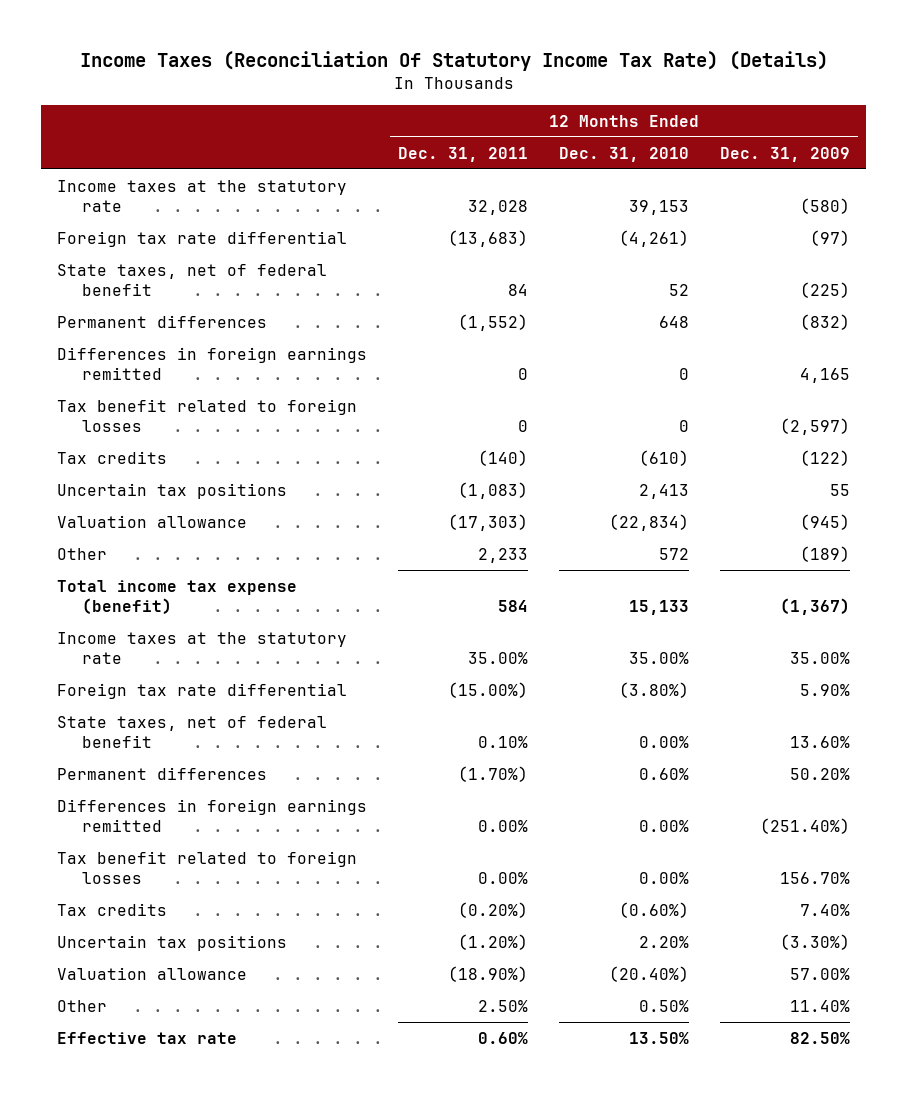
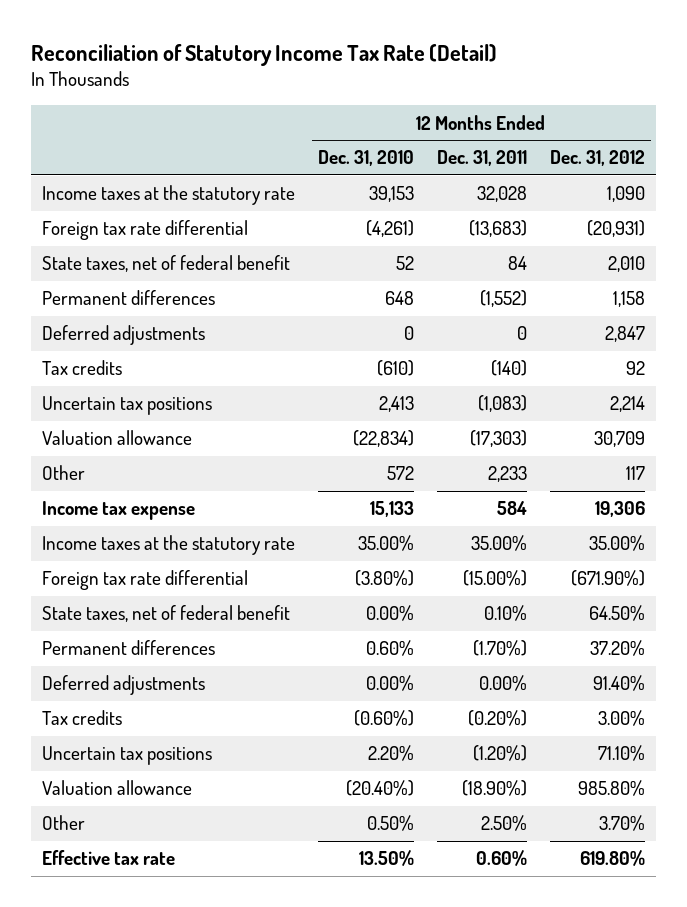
[79,50,828,71] Income Taxes (Reconciliation Of Statutory Income Tax Rate) (Details) -> [30,43,497,66] Reconciliation of Statutory Income Tax Rate (Detail)
[720,146,851,162] Dec. 31, 2009 -> none
none -> [549,150,645,167] Dec. 31, 2012
[56,346,367,380] Differences in foreign earnings remitted -> none
[56,398,357,432] Tax benefit related to foreign losses -> none
none -> [42,325,206,346] Deferred adjustments
[56,579,297,614] Total income tax expense (benefit) -> [42,501,196,521] Income tax expense
[56,798,367,832] Differences in foreign earnings remitted -> none
[56,850,357,884] Tax benefit related to foreign losses -> none
none -> [42,675,206,696] Deferred adjustments

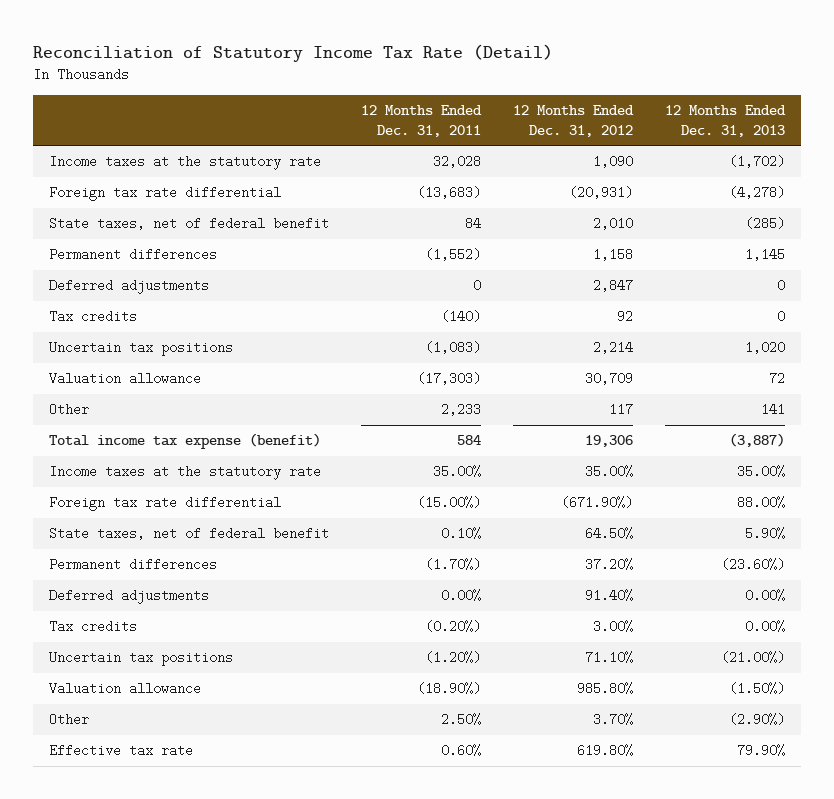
[318,150,415,167] Dec. 31, 2010 -> none
none -> [665,105,787,137] 12 Months Ended Dec. 31, 2013
[42,501,196,521] Income tax expense -> [49,433,322,450] Total income tax expense (benefit)

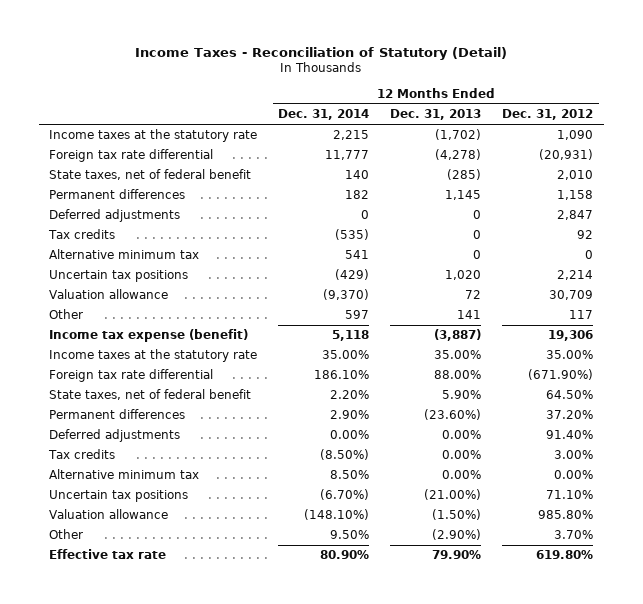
[32,43,553,62] Reconciliation of Statutory Income Tax Rate (Detail) -> [135,46,508,60] Income Taxes - Reconciliation of Statutory (Detail)
[361,105,483,137] 12 Months Ended Dec. 31, 2011 -> none
none -> [278,109,370,121] Dec. 31, 2014
none -> [49,249,200,260] Alternative minimum tax
[49,433,322,450] Total income tax expense (benefit) -> [49,329,249,343] Income tax expense (benefit)
none -> [49,469,200,480] Alternative minimum tax

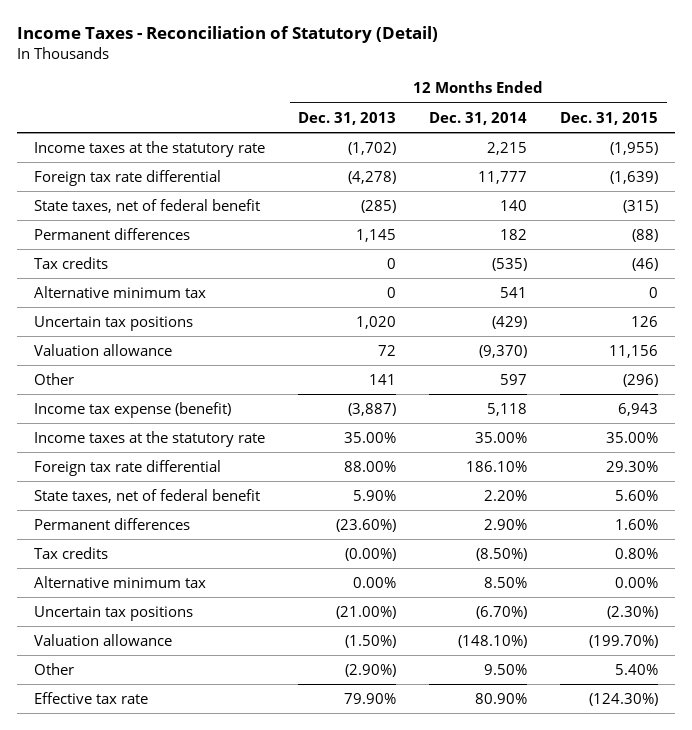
[502,109,594,121] Dec. 31, 2012 -> none
none -> [560,111,659,125] Dec. 31, 2015
[49,209,181,223] Deferred adjustments -> none
[49,429,181,443] Deferred adjustments -> none
[442,450,482,460] 0.00% -> [344,547,396,561] (0.00%)

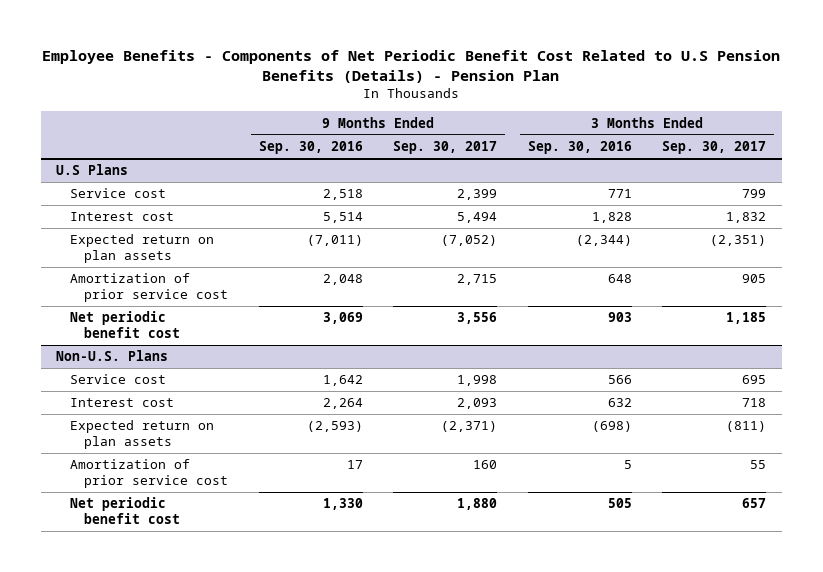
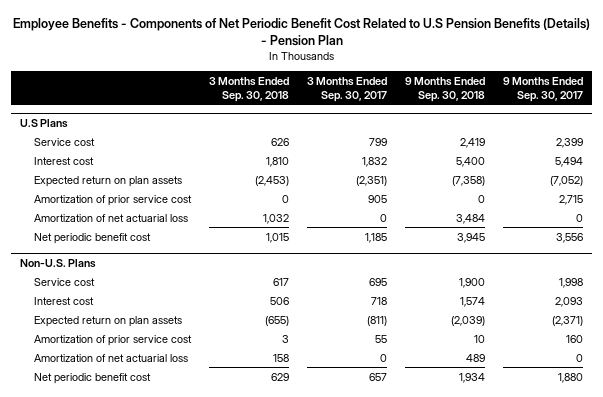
[258,141,363,155] Sep. 30, 2016 -> none
[527,141,632,155] Sep. 30, 2016 -> none
none -> [209,76,290,103] 3 Months Ended Sep. 30, 2018
none -> [405,76,486,103] 9 Months Ended Sep. 30, 2018
none -> [34,213,189,222] Amortization of net actuarial loss
none -> [34,353,189,362] Amortization of net actuarial loss

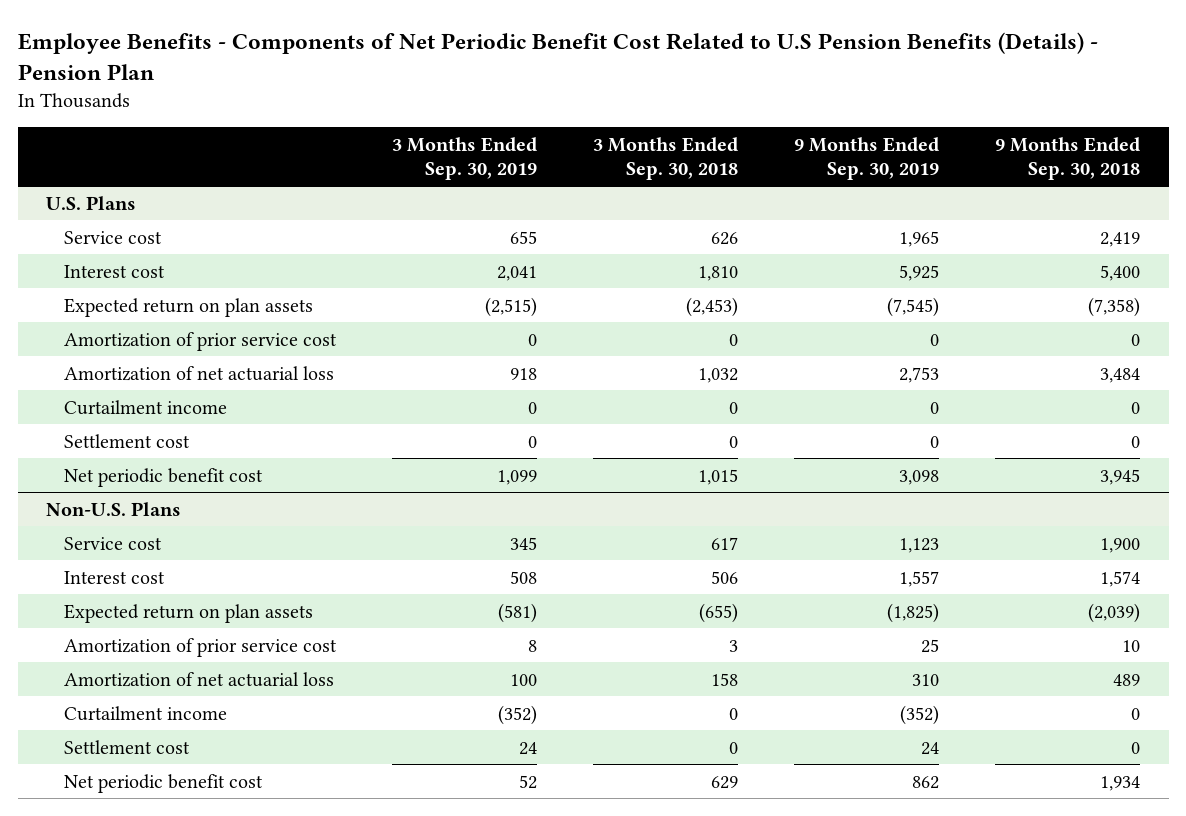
[307,76,388,103] 3 Months Ended Sep. 30, 2017 -> none
[503,76,584,103] 9 Months Ended Sep. 30, 2017 -> none
none -> [391,136,537,180] 3 Months Ended Sep. 30, 2019
none -> [794,136,940,180] 9 Months Ended Sep. 30, 2019
[20,118,69,128] U.S Plans -> [45,195,136,210] U.S. Plans
none -> [63,399,227,415] Curtailment income
none -> [63,433,190,448] Settlement cost
none -> [63,705,227,721] Curtailment income
none -> [63,739,190,754] Settlement cost

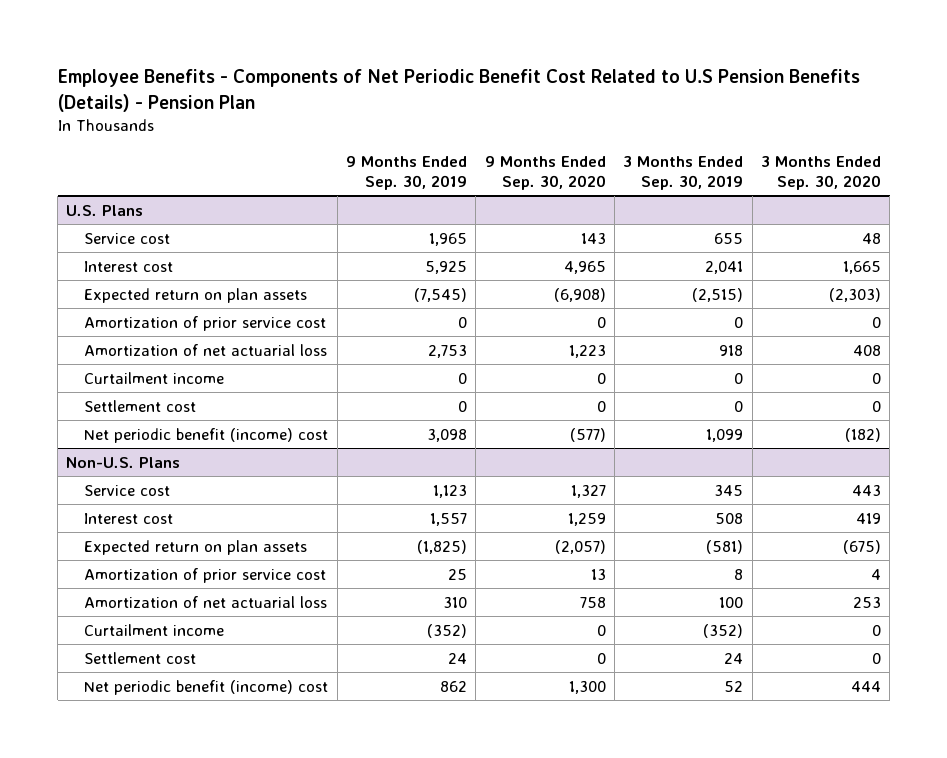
[593,136,739,180] 3 Months Ended Sep. 30, 2018 -> none
[995,136,1141,180] 9 Months Ended Sep. 30, 2018 -> none
none -> [484,156,606,190] 9 Months Ended Sep. 30, 2020
none -> [761,156,882,190] 3 Months Ended Sep. 30, 2020
[63,467,263,487] Net periodic benefit cost -> [84,427,329,443] Net periodic benefit (income) cost
[63,773,263,793] Net periodic benefit cost -> [84,679,329,695] Net periodic benefit (income) cost

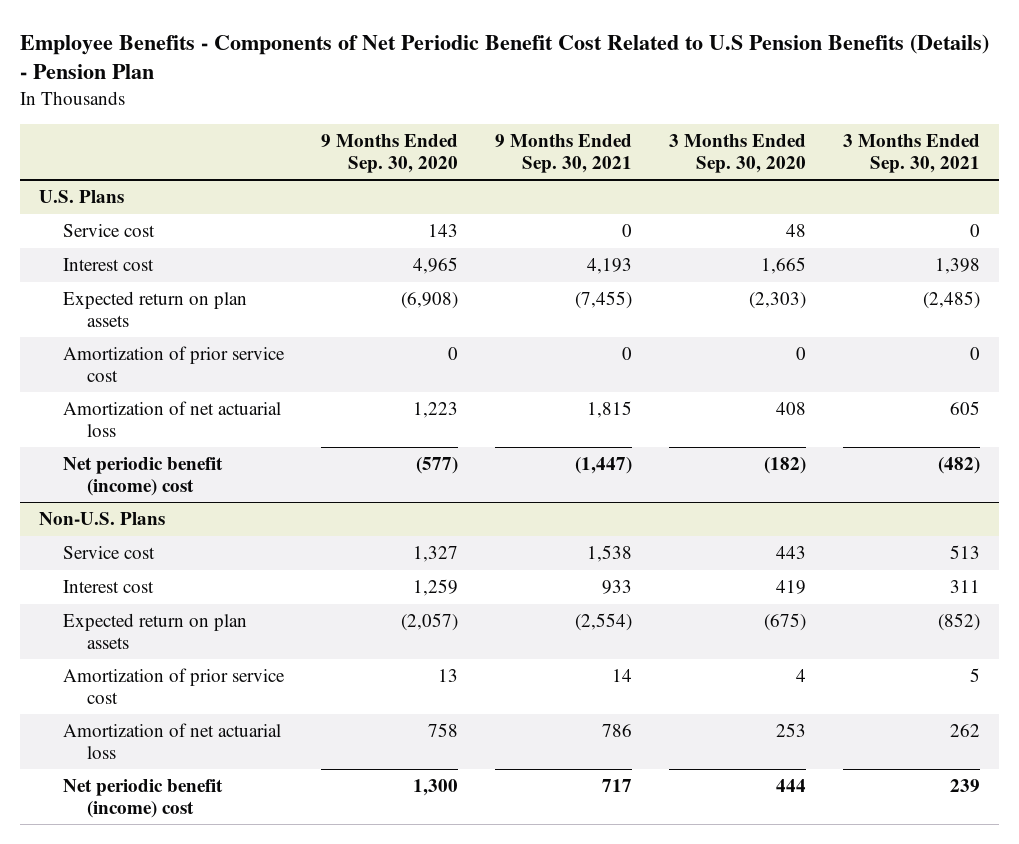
[346,156,468,190] 9 Months Ended Sep. 30, 2019 -> none
[623,156,744,190] 3 Months Ended Sep. 30, 2019 -> none
none -> [495,134,633,173] 9 Months Ended Sep. 30, 2021
none -> [843,134,981,173] 3 Months Ended Sep. 30, 2021
[84,371,225,384] Curtailment income -> none
[84,399,197,412] Settlement cost -> none
[84,623,225,636] Curtailment income -> none
[84,651,197,664] Settlement cost -> none

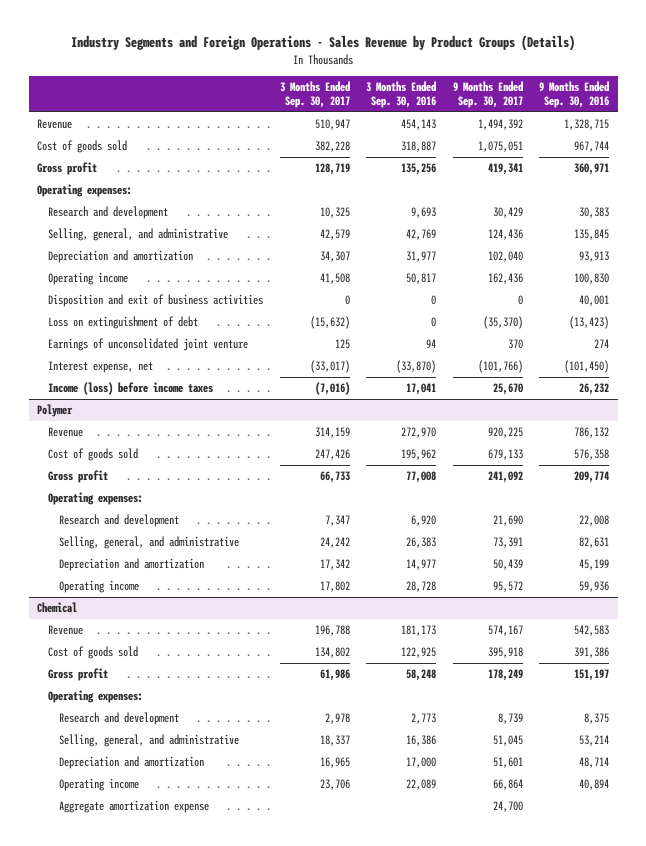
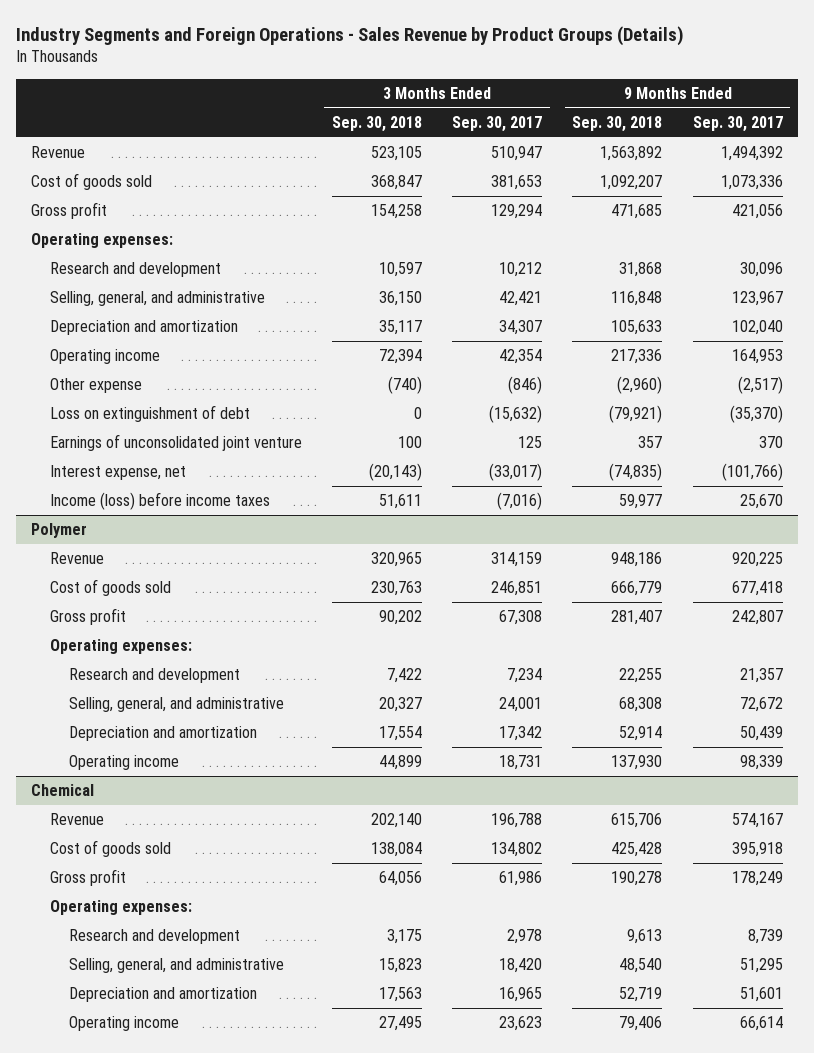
[366,80,437,108] 3 Months Ended Sep. 30, 2016 -> none
[539,80,610,108] 9 Months Ended Sep. 30, 2016 -> none
none -> [331,116,422,133] Sep. 30, 2018
none -> [572,116,663,133] Sep. 30, 2018
[314,141,350,153] 382,228 -> [491,175,543,191] 381,653
[477,141,523,153] 1,075,051 -> [720,175,783,191] 1,073,336
[314,163,350,176] 128,719 -> [491,204,543,220] 129,294
[487,163,523,176] 419,341 -> [731,204,783,220] 421,056
[319,207,350,219] 10,325 -> [499,262,543,278] 10,212
[492,207,523,219] 30,429 -> [739,262,783,278] 30,096
[319,229,350,241] 42,579 -> [499,291,543,307] 42,421
[487,229,523,241] 124,436 -> [731,291,783,307] 123,967
[48,294,264,308] Disposition and exit of business activities -> none
[319,273,350,285] 41,508 -> [499,349,543,365] 42,354
[487,273,523,285] 162,436 -> [731,349,783,365] 164,953
none -> [49,378,142,394] Other expense
[314,449,350,461] 247,426 -> [491,581,543,597] 246,851
[487,449,523,461] 679,133 -> [731,581,783,597] 677,418
[319,471,350,484] 66,733 -> [499,610,543,626] 67,308
[487,471,523,484] 241,092 -> [731,610,783,626] 242,807
[324,515,350,527] 7,347 -> [507,668,543,684] 7,234
[492,515,523,527] 21,690 -> [739,668,783,684] 21,357
[319,537,350,549] 24,242 -> [499,697,543,713] 24,001
[492,537,523,549] 73,391 -> [739,697,783,713] 72,672
[319,581,350,593] 17,802 -> [499,755,543,771] 18,731
[492,581,523,593] 95,572 -> [739,755,783,771] 98,339
[319,735,350,747] 18,337 -> [499,958,543,974] 18,420
[492,735,523,747] 51,045 -> [739,958,783,974] 51,295
[59,800,210,814] Aggregate amortization expense -> none
[319,779,350,791] 23,706 -> [499,1016,543,1032] 23,623
[492,779,523,791] 66,864 -> [739,1016,783,1032] 66,614

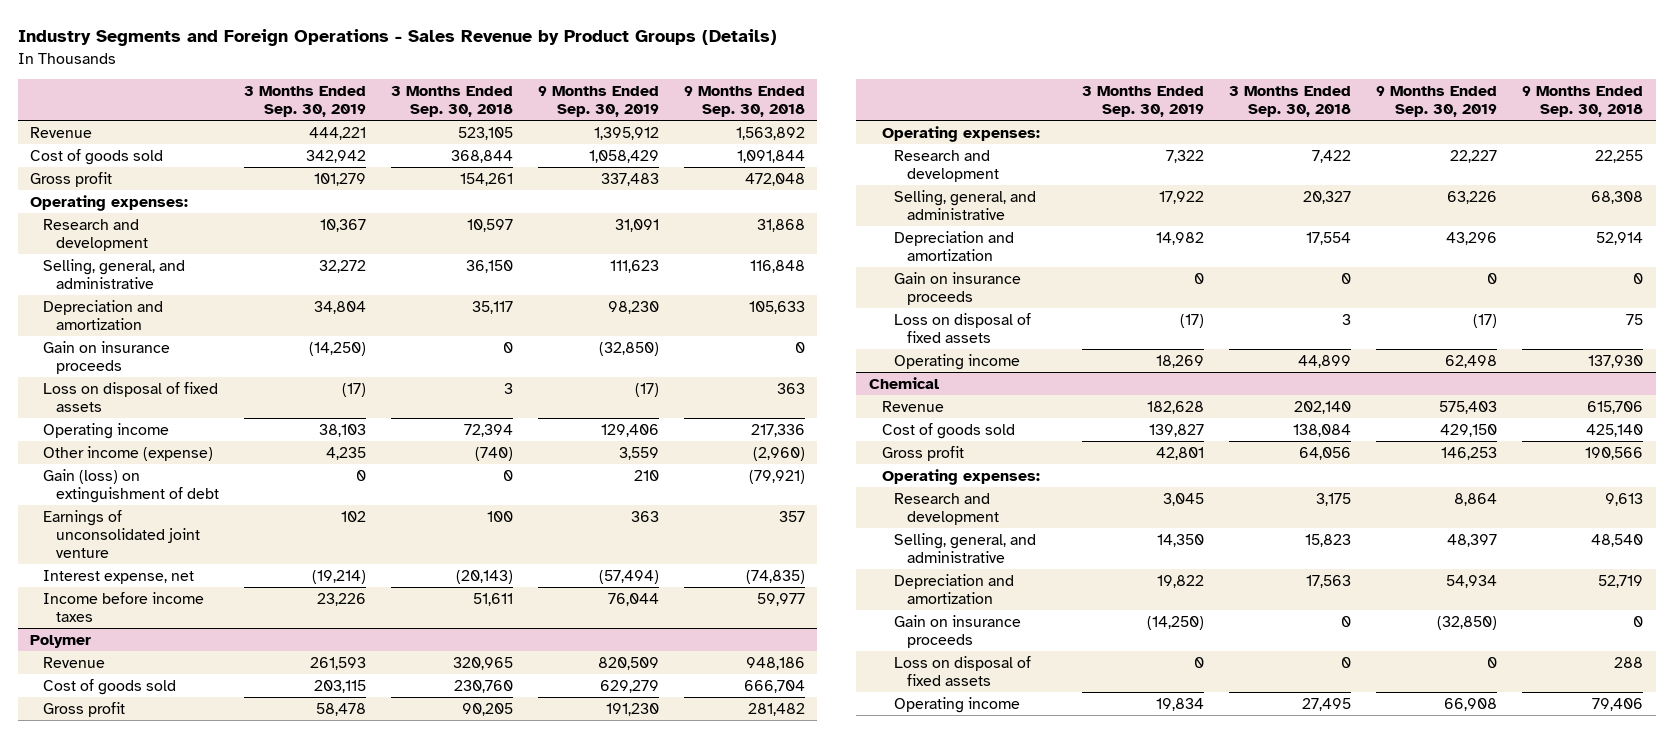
[452,116,543,133] Sep. 30, 2017 -> none
[692,116,783,133] Sep. 30, 2017 -> none
none -> [243,86,366,118] 3 Months Ended Sep. 30, 2019
none -> [537,86,659,118] 9 Months Ended Sep. 30, 2019
[370,175,422,191] 368,847 -> [450,149,513,163] 368,844
[600,175,663,191] 1,092,207 -> [736,149,805,163] 1,091,844
[370,204,422,220] 154,258 -> [459,172,513,186] 154,261
[611,204,663,220] 471,685 -> [744,172,805,186] 472,048
none -> [43,340,171,375] Gain on insurance proceeds
none -> [43,381,219,413] Loss on disposal of fixed assets
[49,378,142,394] Other expense -> [43,445,214,461] Other income (expense)
[49,405,250,423] Loss on extinguishment of debt -> [43,468,219,504] Gain (loss) on extinguishment of debt
[49,492,270,511] Income (loss) before income taxes -> [43,591,205,623] Income before income taxes
[370,581,422,597] 230,763 -> [453,679,513,693] 230,760
[611,581,663,597] 666,779 -> [743,679,805,693] 666,704
[378,610,422,626] 90,202 -> [461,702,513,716] 90,205
[611,610,663,626] 281,407 -> [747,702,805,716] 281,482
none -> [894,271,1022,306] Gain on insurance proceeds
none -> [894,312,1032,344] Loss on disposal of fixed assets
[611,842,663,858] 425,428 -> [1586,423,1644,437] 425,140
[611,871,663,887] 190,278 -> [1585,446,1644,460] 190,566
none -> [894,614,1022,649] Gain on insurance proceeds
none -> [894,655,1032,687] Loss on disposal of fixed assets

